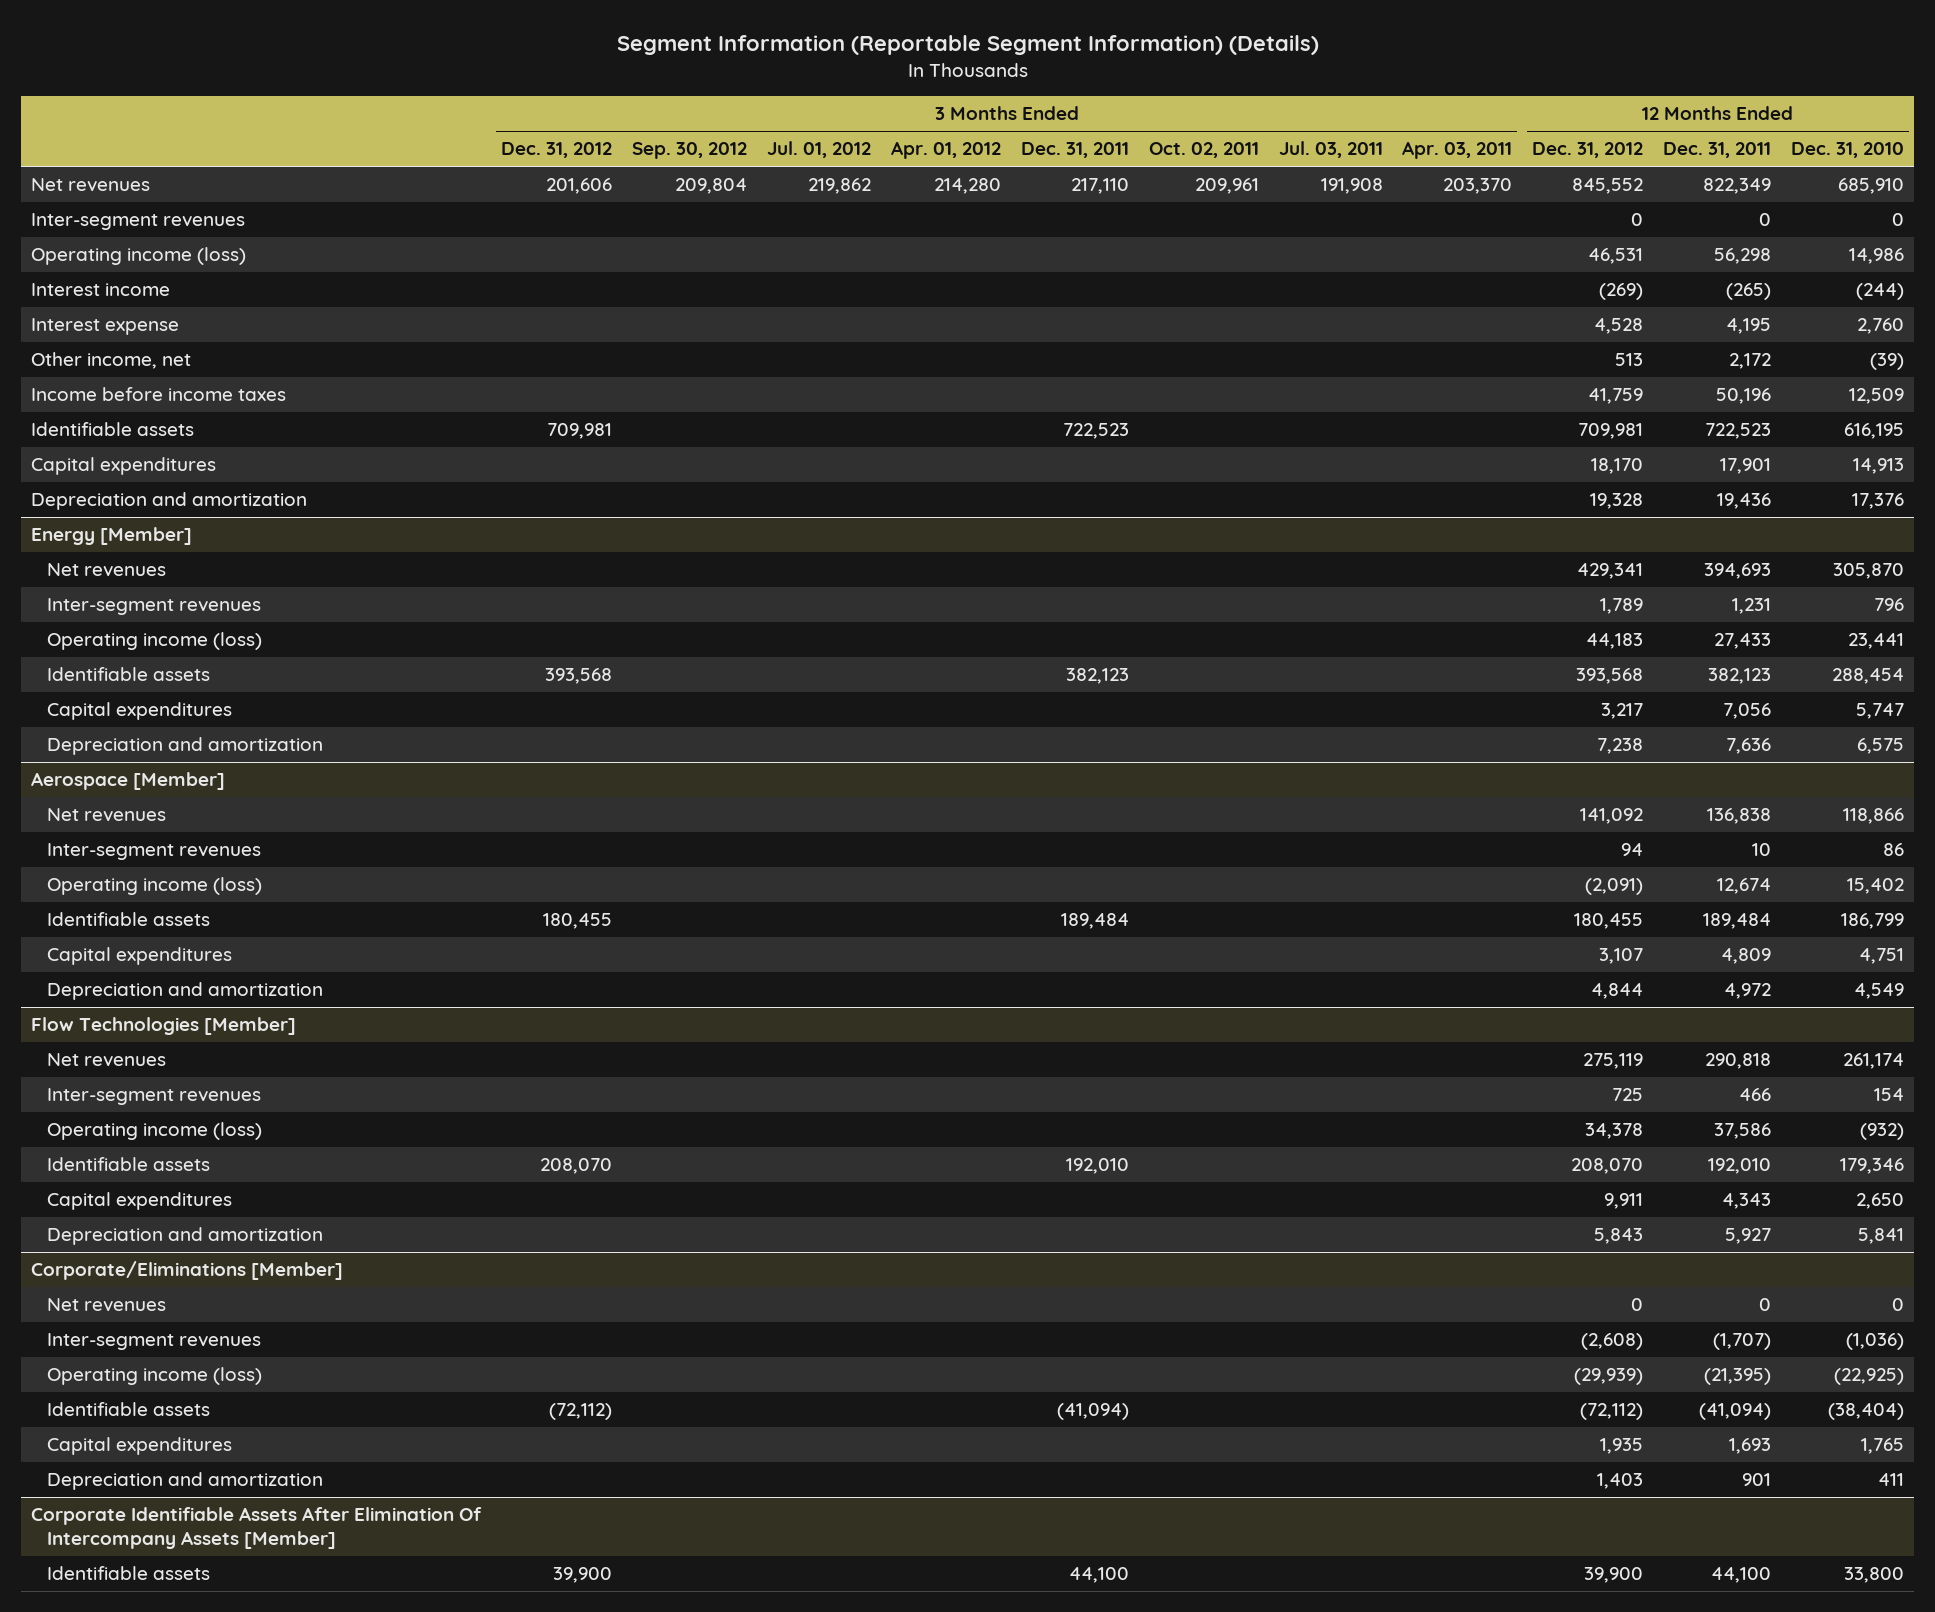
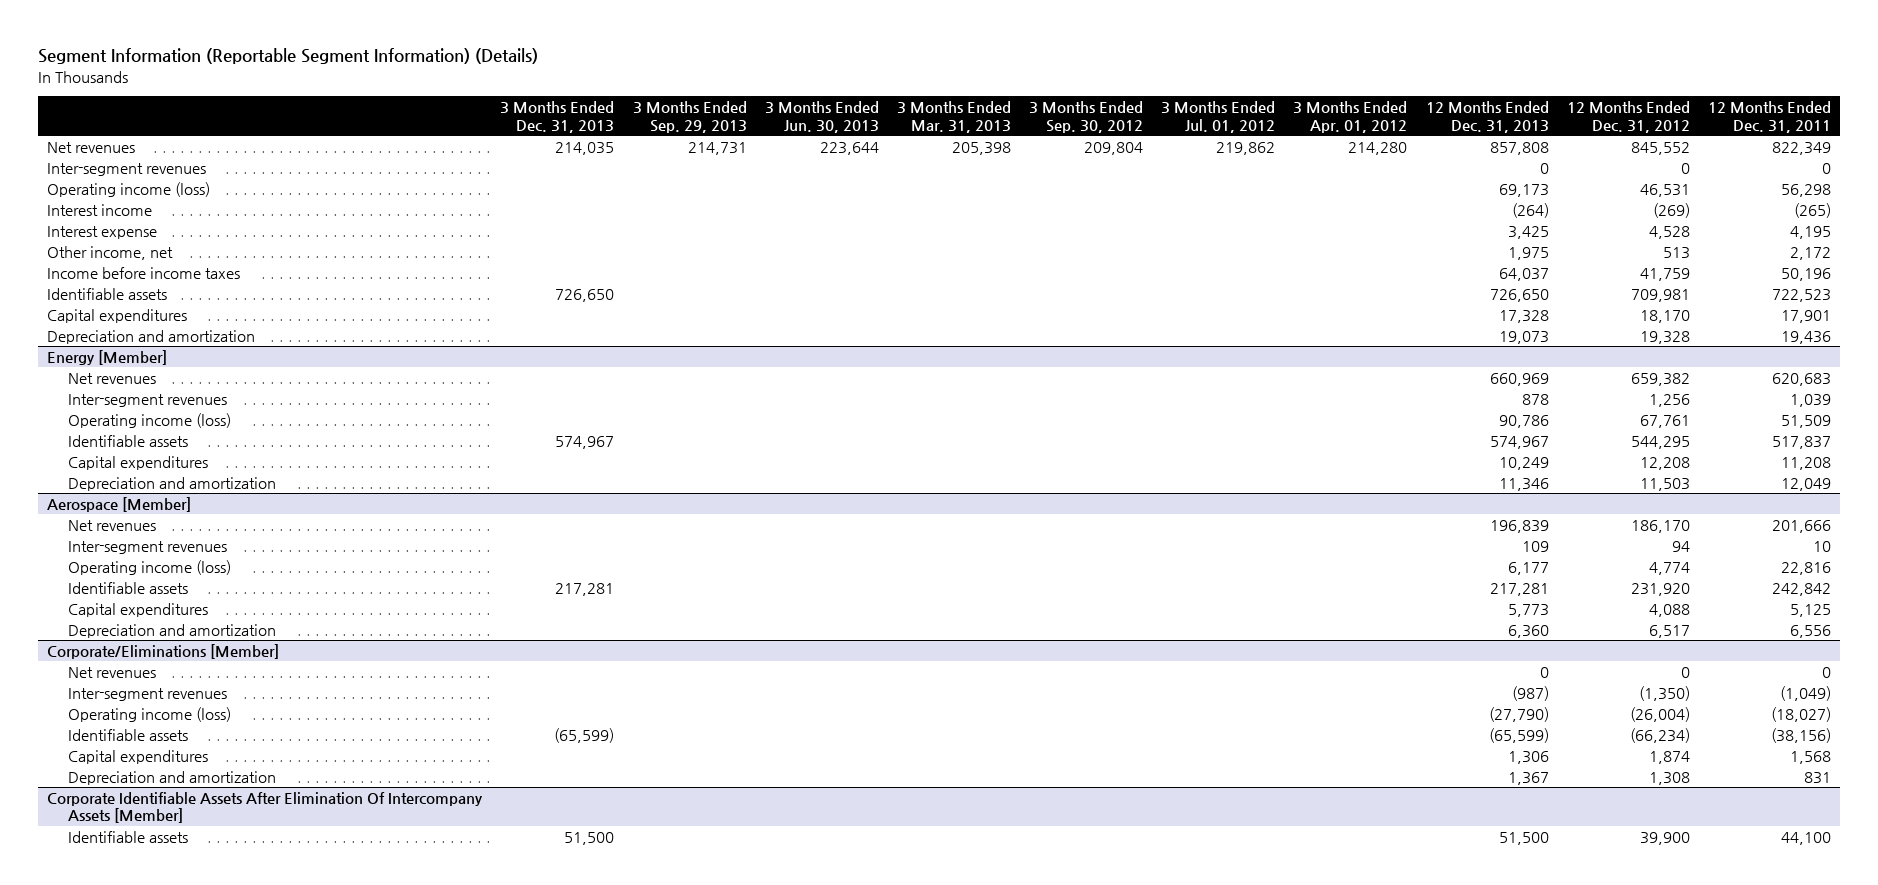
[500,142,612,159] Dec. 31, 2012 -> none
[1020,142,1129,159] Dec. 31, 2011 -> none
[1148,142,1259,159] Oct. 02, 2011 -> none
[1278,141,1383,159] Jul. 03, 2011 -> none
[1402,141,1513,160] Apr. 03, 2011 -> none
[1791,142,1905,159] Dec. 31, 2010 -> none
none -> [500,101,615,133] 3 Months Ended Dec. 31, 2013
none -> [632,101,747,133] 3 Months Ended Sep. 29, 2013
none -> [764,101,879,133] 3 Months Ended Jun. 30, 2013
none -> [896,101,1011,133] 3 Months Ended Mar. 31, 2013
none -> [1425,101,1549,133] 12 Months Ended Dec. 31, 2013
[1577,563,1644,580] 429,341 -> [1630,372,1690,386] 659,382
[1704,563,1772,580] 394,693 -> [1771,372,1831,386] 620,683
[1600,598,1644,615] 1,789 -> [1648,393,1690,407] 1,256
[1732,598,1772,615] 1,231 -> [1789,393,1831,407] 1,039
[1586,633,1644,650] 44,183 -> [1639,414,1690,428] 67,761
[1714,633,1772,650] 27,433 -> [1780,414,1831,428] 51,509
[1576,668,1644,685] 393,568 -> [1630,435,1690,449] 544,295
[1708,668,1772,685] 382,123 -> [1771,435,1831,449] 517,837
[1601,703,1644,720] 3,217 -> [1639,456,1690,470] 12,208
[1723,703,1772,720] 7,056 -> [1780,456,1831,470] 11,208
[1597,738,1644,755] 7,238 -> [1639,477,1690,491] 11,503
[1726,738,1772,755] 7,636 -> [1780,477,1831,491] 12,049
[1580,808,1644,825] 141,092 -> [1630,519,1690,533] 186,170
[1707,808,1772,825] 136,838 -> [1771,519,1831,533] 201,666
[30,1017,296,1036] Flow Technologies [Member] -> none
[47,1053,167,1068] Net revenues -> none
[47,1088,262,1106] Inter-segment revenues -> none
[47,1122,263,1141] Operating income (loss) -> none
[47,1157,211,1172] Identifiable assets -> none
[47,1192,233,1211] Capital expenditures -> none
[47,1227,324,1246] Depreciation and amortization -> none
[1585,878,1644,896] (2,091) -> [1648,561,1690,575] 4,774
[1717,878,1772,895] 12,674 -> [1780,561,1831,575] 22,816
[1574,913,1644,930] 180,455 -> [1630,582,1690,596] 231,920
[1703,913,1772,930] 189,484 -> [1771,582,1831,596] 242,842
[1599,948,1644,965] 3,107 -> [1648,603,1690,617] 4,088
[1721,948,1772,965] 4,809 -> [1789,603,1831,617] 5,125
[1591,983,1644,1000] 4,844 -> [1648,624,1690,638] 6,517
[1724,983,1772,1000] 4,972 -> [1789,624,1831,638] 6,556
[1581,1333,1644,1351] (2,608) -> [1638,685,1690,701] (1,350)
[1713,1333,1772,1351] (1,707) -> [1779,685,1831,701] (1,049)
[1574,1368,1644,1386] (29,939) -> [1629,706,1690,722] (26,004)
[1704,1368,1772,1386] (21,395) -> [1770,706,1831,722] (18,027)
[1580,1403,1644,1421] (72,112) -> [1629,727,1690,743] (66,234)
[1699,1403,1772,1421] (41,094) -> [1770,727,1831,743] (38,156)
[1600,1438,1644,1455] 1,935 -> [1648,750,1690,764] 1,874
[1729,1438,1772,1455] 1,693 -> [1789,750,1831,764] 1,568
[1597,1473,1644,1490] 1,403 -> [1648,771,1690,785] 1,308
[1742,1473,1772,1487] 901 -> [1803,771,1831,784] 831

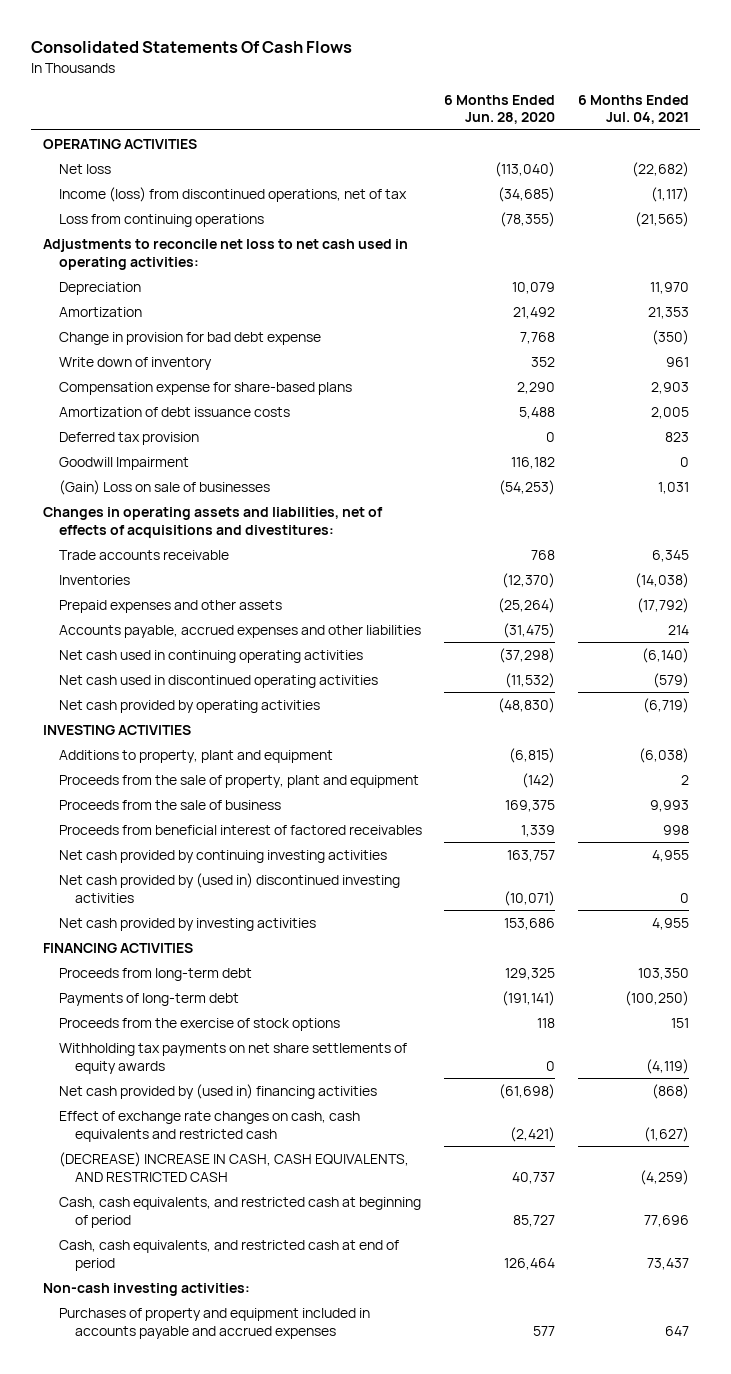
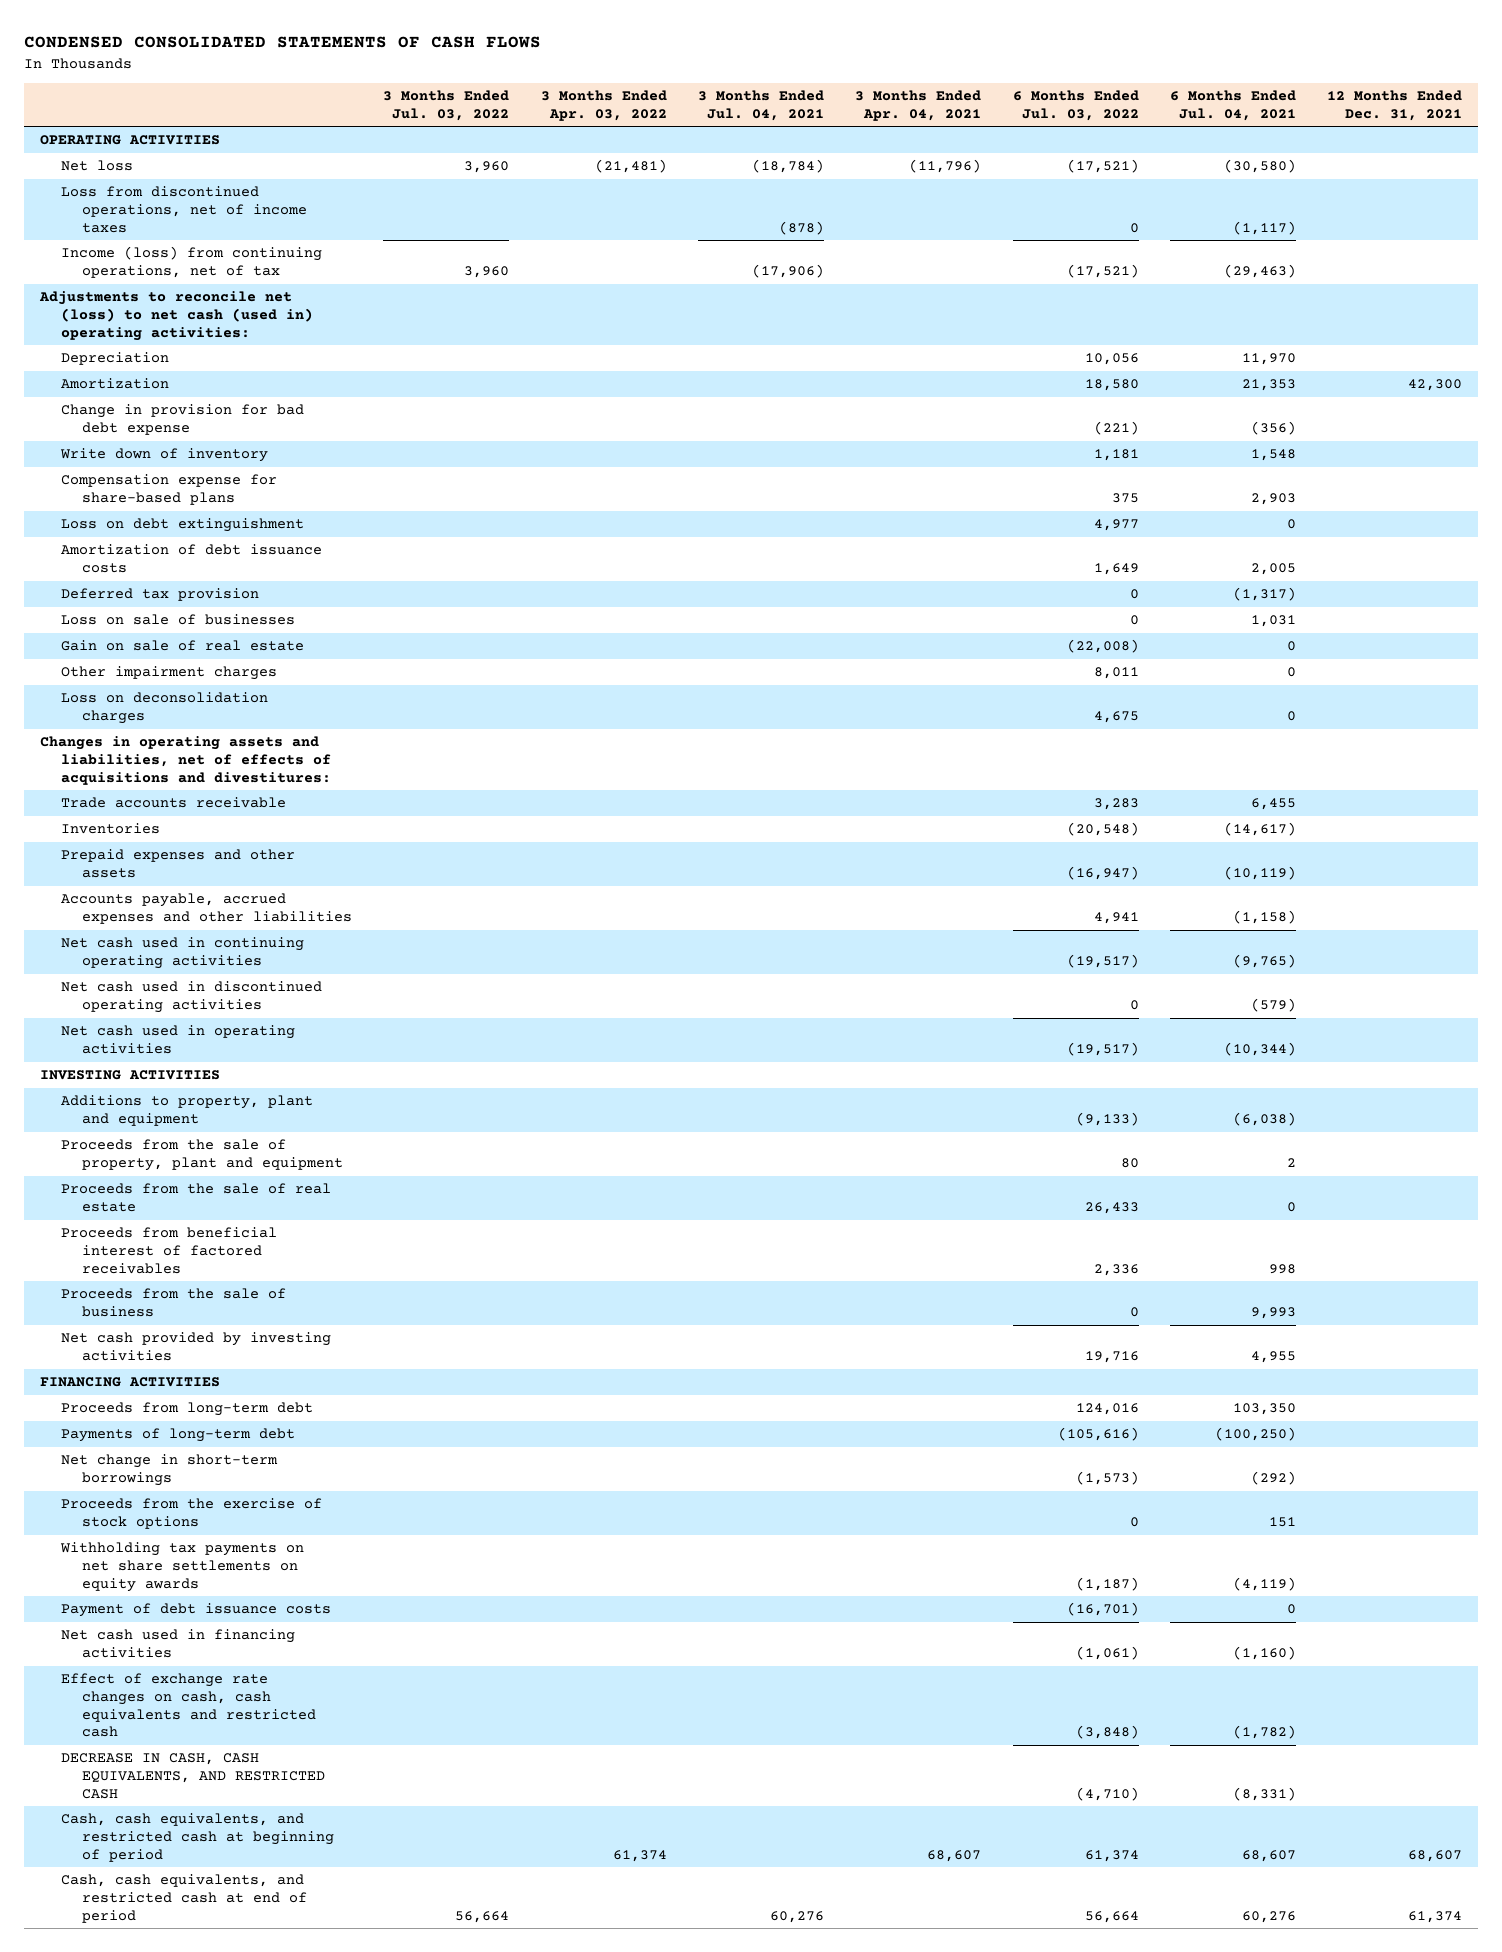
[31,41,353,54] Consolidated Statements Of Cash Flows -> [24,36,542,49] CONDENSED CONSOLIDATED STATEMENTS OF CASH FLOWS
[444,94,556,125] 6 Months Ended Jun. 28, 2020 -> none
none -> [383,90,510,121] 3 Months Ended Jul. 03, 2022
none -> [540,90,667,121] 3 Months Ended Apr. 03, 2022
none -> [697,90,824,121] 3 Months Ended Jul. 04, 2021
none -> [855,90,982,121] 3 Months Ended Apr. 04, 2021
none -> [1012,90,1139,121] 6 Months Ended Jul. 03, 2022
none -> [1327,90,1463,121] 12 Months Ended Dec. 31, 2021
[631,161,689,177] (22,682) -> [1223,159,1296,174] (30,580)
[58,186,407,202] Income (loss) from discontinued operations, net of tax -> [60,186,307,233] Loss from discontinued operations, net of income taxes
[58,213,264,227] Loss from continuing operations -> [60,246,322,278] Income (loss) from continuing operations, net of tax
[634,211,689,227] (21,565) -> [1223,263,1296,278] (29,463)
[42,238,408,270] Adjustments to reconcile net loss to net cash used in operating activities: -> [38,291,313,341] Adjustments to reconcile net (loss) to net cash (used in) operating activities:
[651,329,689,345] (350) -> [1250,420,1296,435] (356)
[665,356,689,367] 961 -> [1250,449,1296,462] 1,548
none -> [60,518,304,533] Loss on debt extinguishment
[58,456,189,470] Goodwill Impairment -> none
[664,431,689,442] 823 -> [1232,587,1296,602] (1,317)
[58,479,270,495] (Gain) Loss on sale of businesses -> [60,614,295,626] Loss on sale of businesses
none -> [60,640,304,652] Gain on sale of real estate
none -> [60,666,277,681] Other impairment charges
none -> [60,692,268,724] Loss on deconsolidation charges
[651,549,689,562] 6,345 -> [1250,798,1296,811] 6,455
[634,572,689,588] (14,038) -> [1223,822,1296,837] (14,617)
[636,597,689,613] (17,792) -> [1223,865,1296,880] (10,119)
[667,624,689,635] 214 -> [1232,909,1296,924] (1,158)
[641,647,689,663] (6,140) -> [1232,953,1296,968] (9,765)
[58,699,320,713] Net cash provided by operating activities -> [60,1025,295,1054] Net cash used in operating activities
[642,697,689,713] (6,719) -> [1223,1041,1296,1056] (10,344)
none -> [60,1183,331,1212] Proceeds from the sale of real estate
[58,849,387,863] Net cash provided by continuing investing activities -> none
[58,872,400,903] Net cash provided by (used in) discontinued investing activities -> none
[58,799,281,810] Proceeds from the sale of business -> [60,1288,286,1317] Proceeds from the sale of business
none -> [60,1454,278,1486] Net change in short-term borrowings
[42,1282,250,1296] Non-cash investing activities: -> none
[58,1307,370,1339] Purchases of property and equipment included in accounts payable and accrued expenses -> none
[58,1042,407,1074] Withholding tax payments on net share settlements of equity awards -> [59,1542,304,1592] Withholding tax payments on net share settlements on equity awards
none -> [60,1603,331,1618] Payment of debt issuance costs
[58,1083,377,1099] Net cash provided by (used in) financing activities -> [60,1629,295,1658] Net cash used in financing activities
[651,1083,689,1099] (868) -> [1232,1645,1296,1660] (1,160)
[643,1126,689,1142] (1,627) -> [1232,1725,1296,1740] (1,782)
[58,1151,409,1182] (DECREASE) INCREASE IN CASH, CASH EQUIVALENTS, AND RESTRICTED CASH -> [60,1753,325,1799] DECREASE IN CASH, CASH EQUIVALENTS, AND RESTRICTED CASH
[639,1169,689,1185] (4,259) -> [1232,1786,1296,1801] (8,331)
[643,1214,689,1227] 77,696 -> [1241,1849,1296,1862] 68,607
[646,1257,689,1270] 73,437 -> [1241,1910,1296,1923] 60,276

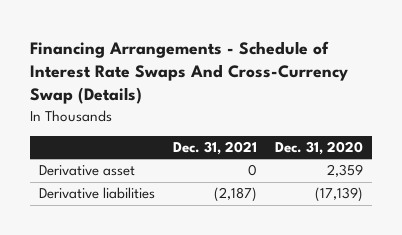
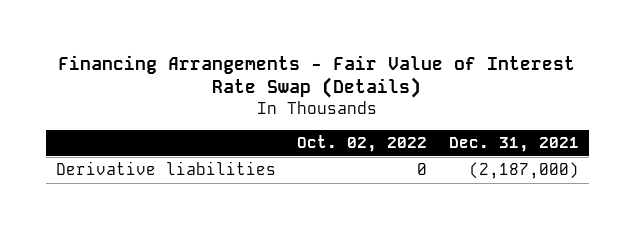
[30,40,349,105] Financing Arrangements - Schedule of Interest Rate Swaps And Cross-Currency Swap (Details) -> [58,54,576,99] Financing Arrangements - Fair Value of Interest Rate Swap (Details)
[275,141,364,156] Dec. 31, 2020 -> none
none -> [297,135,428,153] Oct. 02, 2022
[39,165,136,177] Derivative asset -> none
[214,187,258,203] (2,187) -> [468,162,579,180] (2,187,000)

